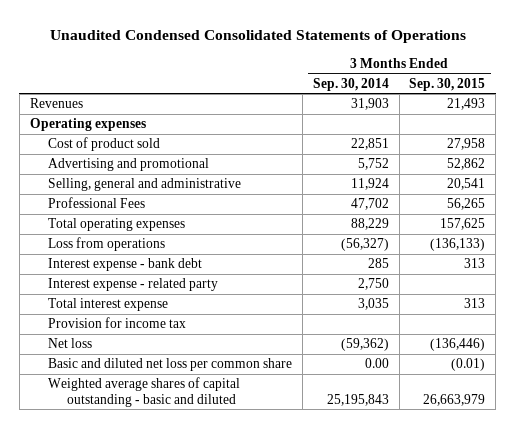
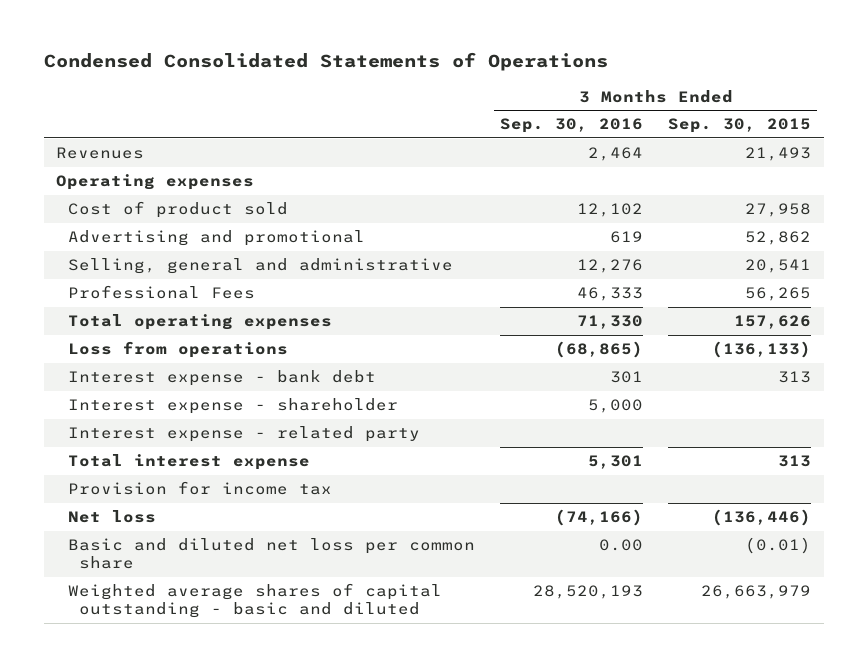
[49,30,466,44] Unaudited Condensed Consolidated Statements of Operations -> [43,52,608,72] Condensed Consolidated Statements of Operations
[312,77,389,91] Sep. 30, 2014 -> none
none -> [499,118,643,134] Sep. 30, 2016
[440,218,486,231] 157,625 -> [734,315,812,330] 157,626
none -> [67,398,398,415] Interest expense - shareholder

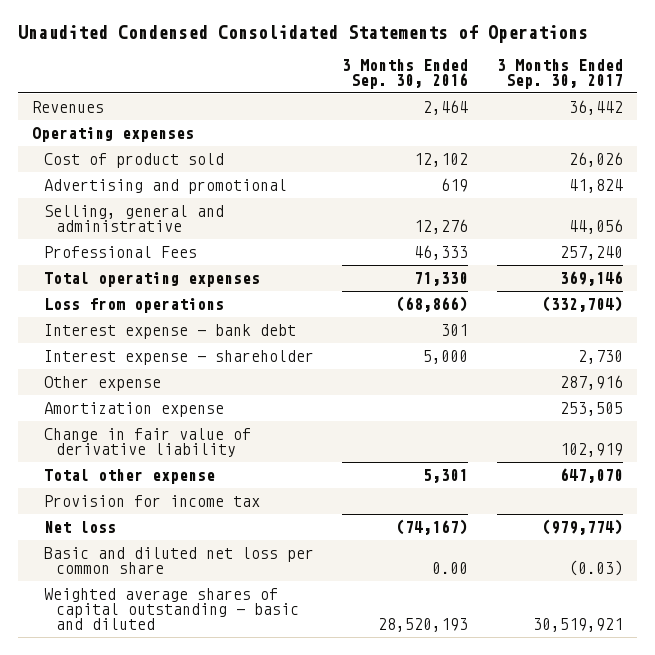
[43,52,608,72] Condensed Consolidated Statements of Operations -> [18,24,589,43] Unaudited Condensed Consolidated Statements of Operations
[668,118,812,134] Sep. 30, 2015 -> none
none -> [496,58,623,89] 3 Months Ended Sep. 30, 2017
[554,341,643,359] (68,865) -> [396,295,469,312] (68,866)
[67,426,420,443] Interest expense - related party -> none
none -> [44,375,162,391] Other expense
none -> [44,401,225,417] Amortization expense
none -> [44,427,252,458] Change in fair value of derivative liability
[67,454,310,471] Total interest expense -> [44,468,216,484] Total other expense
[554,509,643,527] (74,166) -> [396,518,469,535] (74,167)

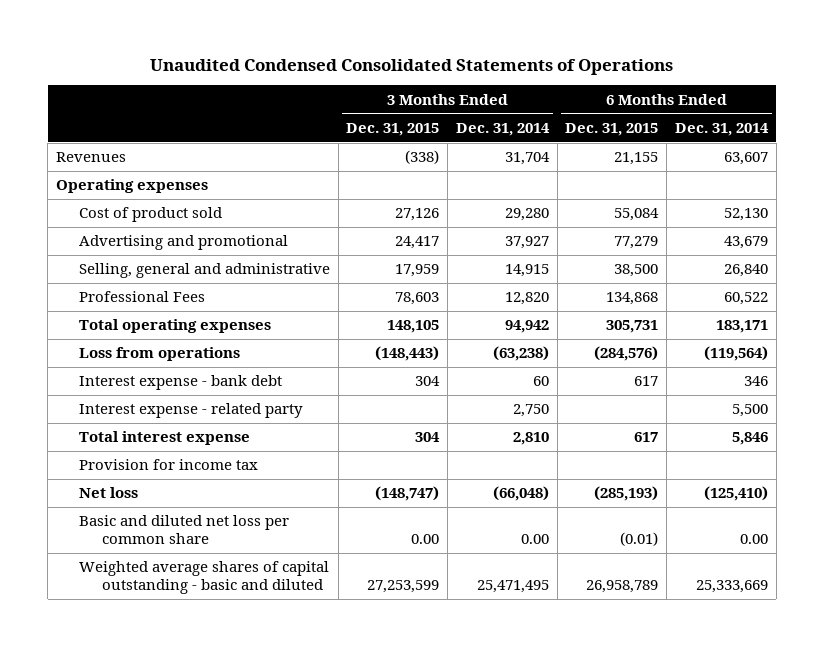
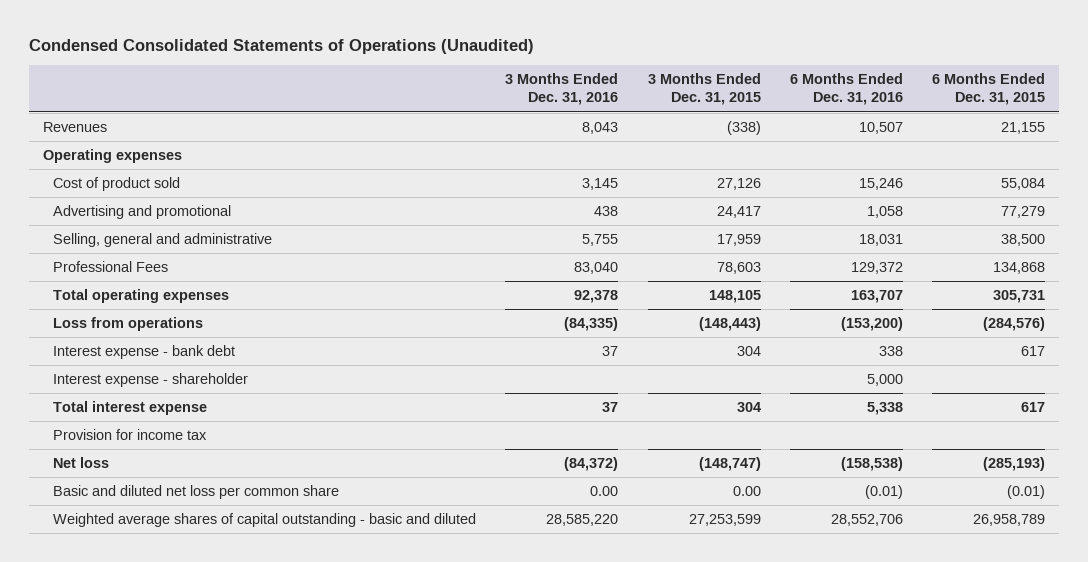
[149,58,673,75] Unaudited Condensed Consolidated Statements of Operations -> [28,38,534,54] Condensed Consolidated Statements of Operations (Unaudited)
[455,122,550,136] Dec. 31, 2014 -> none
[674,122,769,136] Dec. 31, 2014 -> none
none -> [505,73,619,106] 3 Months Ended Dec. 31, 2016
none -> [789,73,903,106] 6 Months Ended Dec. 31, 2016
[78,403,303,419] Interest expense - related party -> [53,373,249,388] Interest expense - shareholder

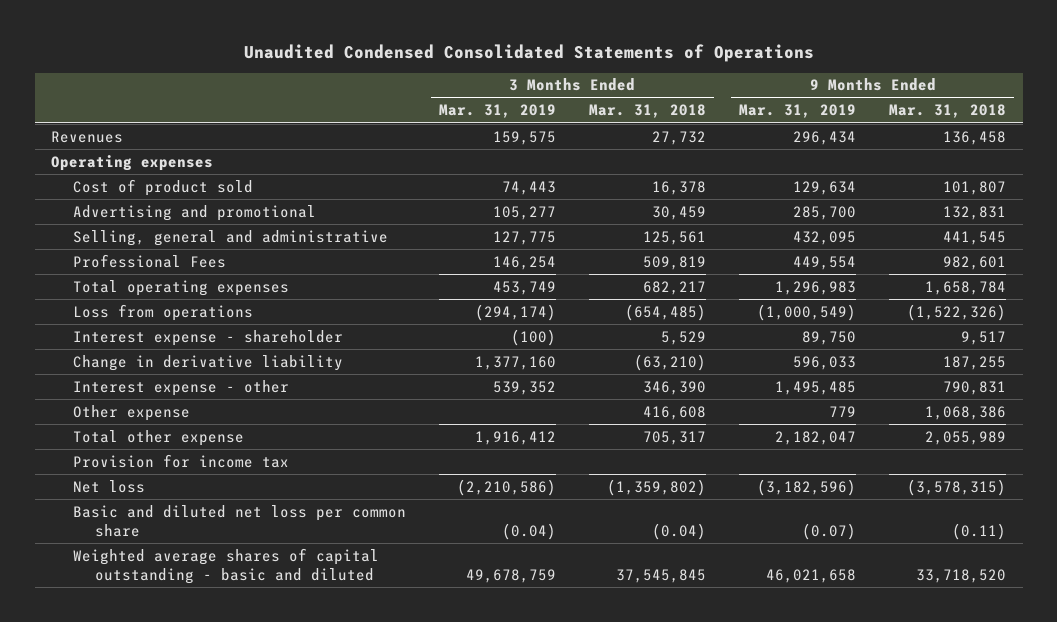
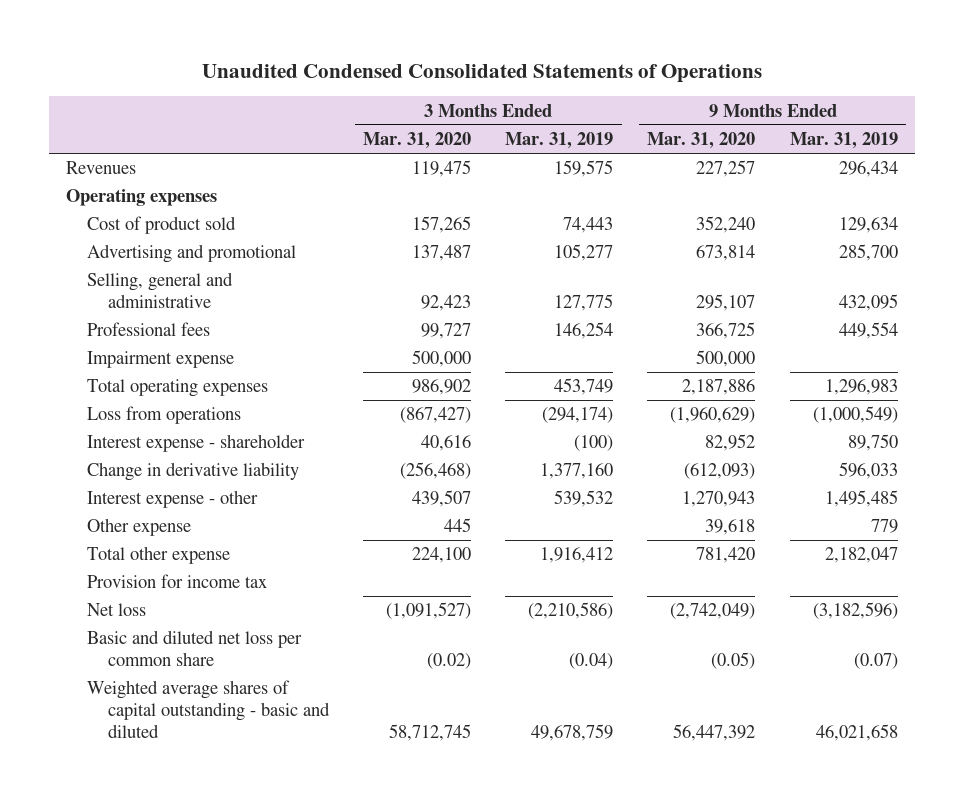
[588,104,706,119] Mar. 31, 2018 -> none
[889,104,1007,119] Mar. 31, 2018 -> none
none -> [363,132,472,150] Mar. 31, 2020
none -> [647,132,756,150] Mar. 31, 2020
[72,253,226,268] Professional Fees -> [87,322,211,337] Professional fees
none -> [87,351,235,369] Impairment expense
[492,380,556,395] 539,352 -> [554,490,614,508] 539,532

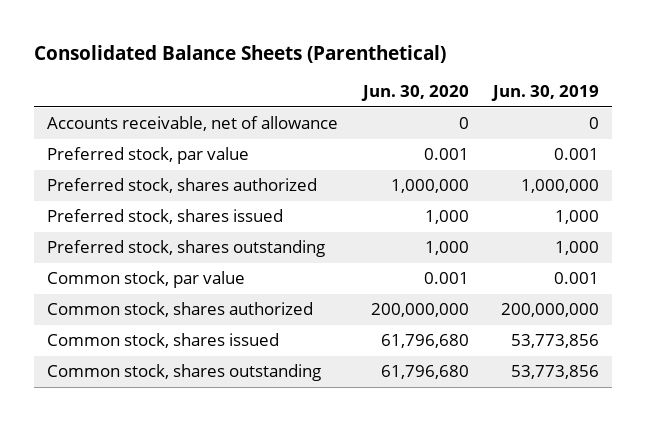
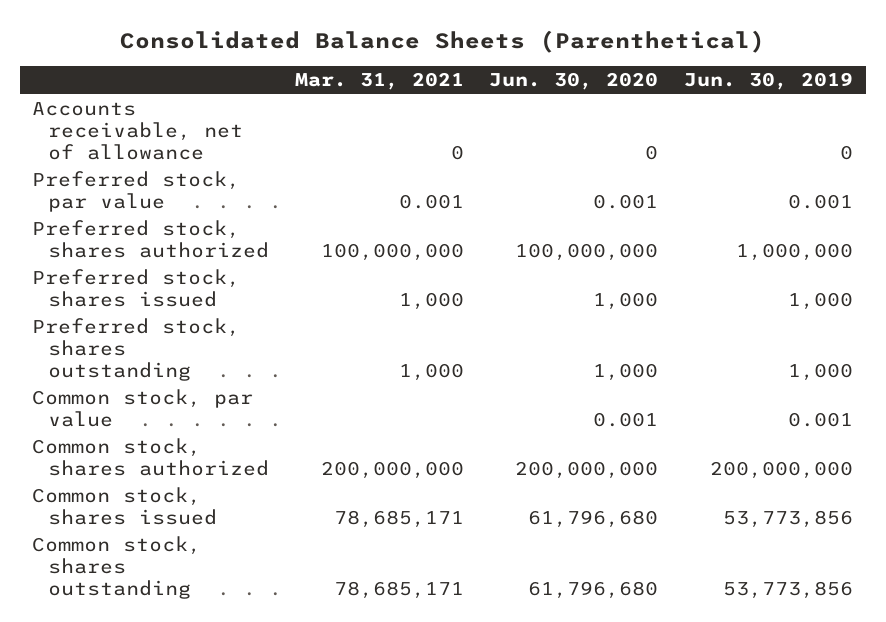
none -> [294,72,464,91] Mar. 31, 2021
[390,179,469,194] 1,000,000 -> [515,243,659,262] 100,000,000

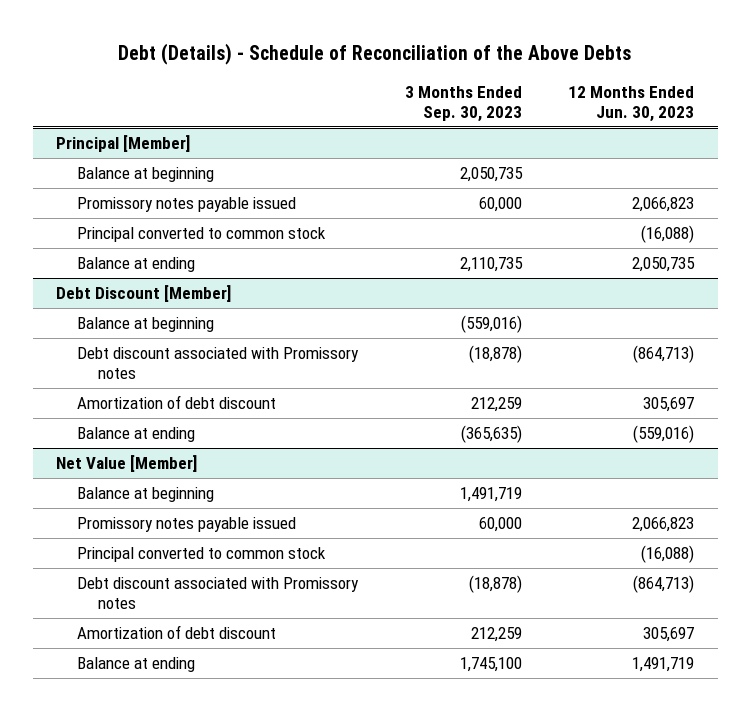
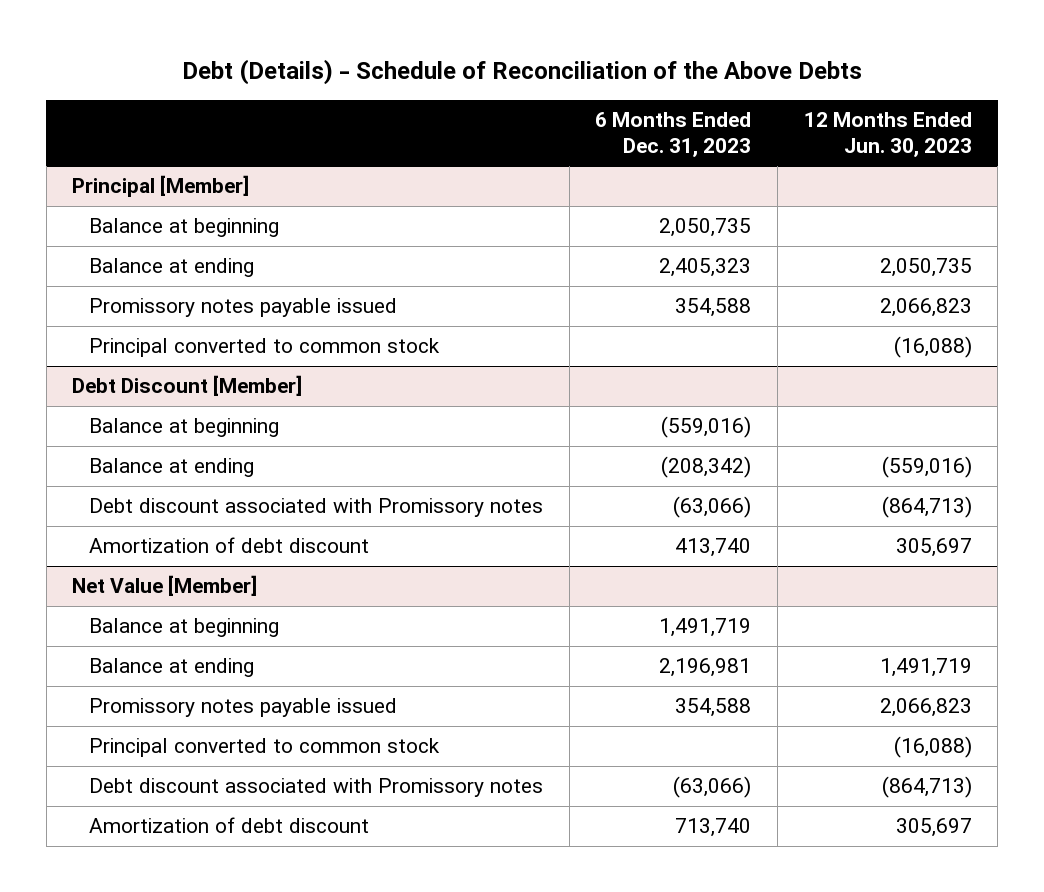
[404,85,522,122] 3 Months Ended Sep. 30, 2023 -> none
none -> [595,111,752,157] 6 Months Ended Dec. 31, 2023
[77,257,196,273] Balance at ending -> [89,258,255,278] Balance at ending
[77,427,196,443] Balance at ending -> [89,458,255,478] Balance at ending
[77,657,196,673] Balance at ending -> [89,658,255,678] Balance at ending

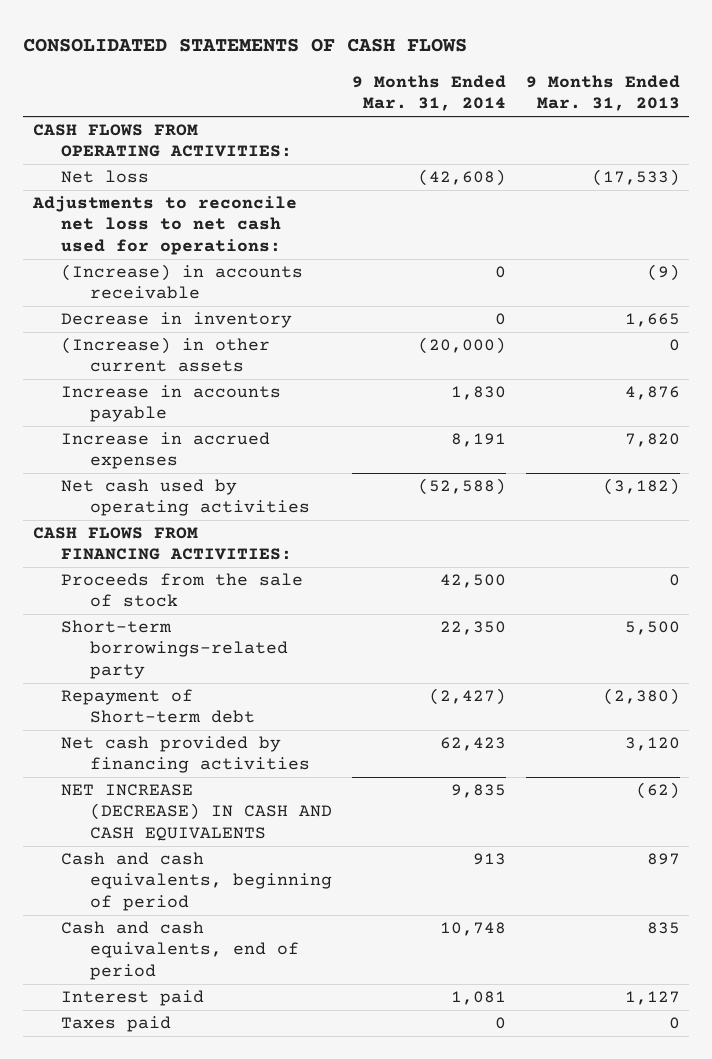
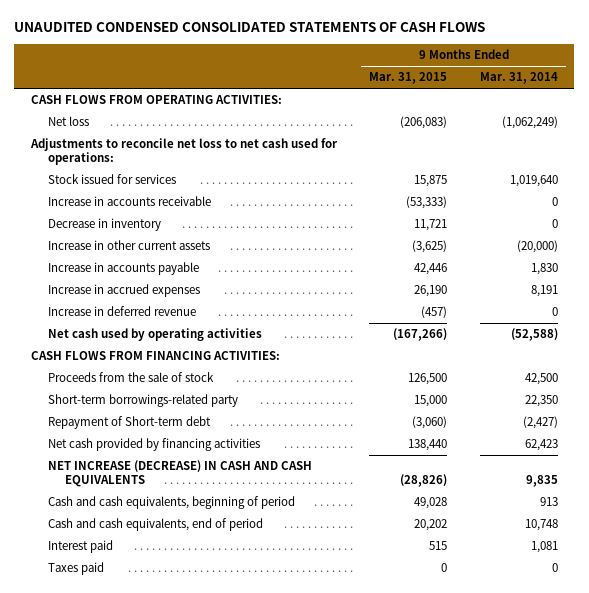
[22,37,467,52] CONSOLIDATED STATEMENTS OF CASH FLOWS -> [14,22,486,33] UNAUDITED CONDENSED CONSOLIDATED STATEMENTS OF CASH FLOWS
[525,75,680,112] 9 Months Ended Mar. 31, 2013 -> none
none -> [369,72,448,85] Mar. 31, 2015
[417,169,506,187] (42,608) -> [502,116,559,130] (1,062,249)
none -> [47,174,176,185] Stock issued for services
[61,264,304,300] (Increase) in accounts receivable -> [47,196,211,207] Increase in accounts receivable
[61,337,271,373] (Increase) in other current assets -> [47,240,210,251] Increase in other current assets
none -> [47,306,196,317] Increase in deferred revenue

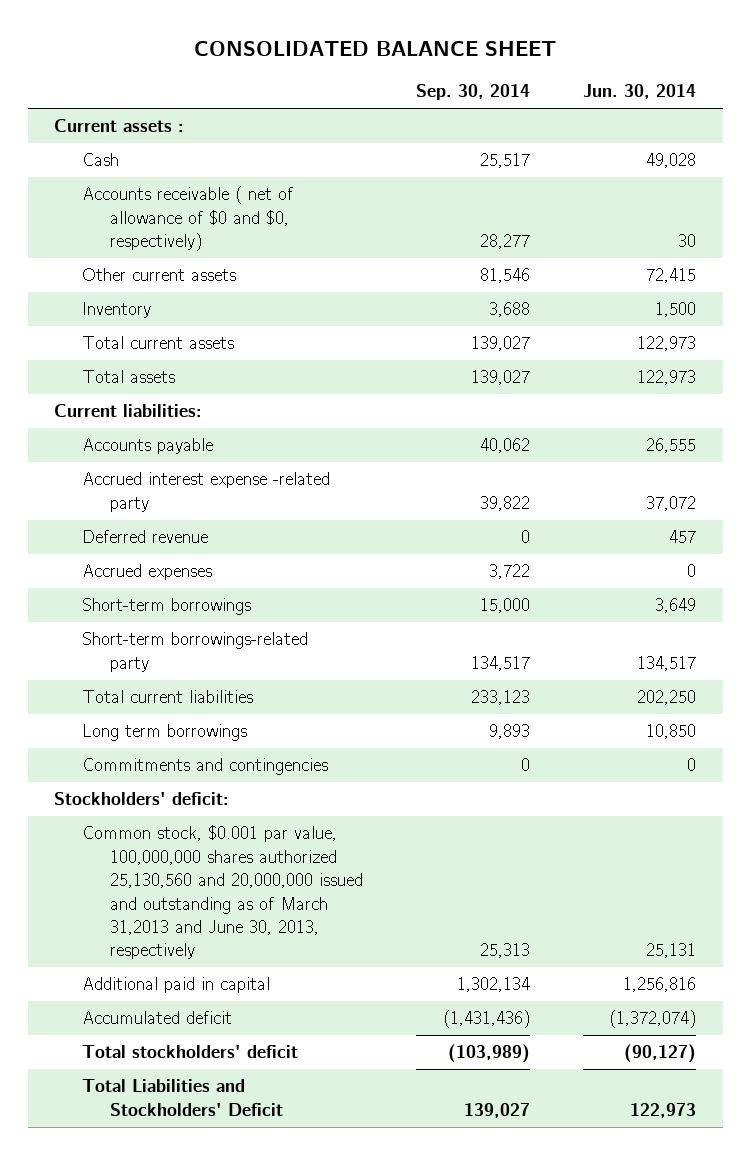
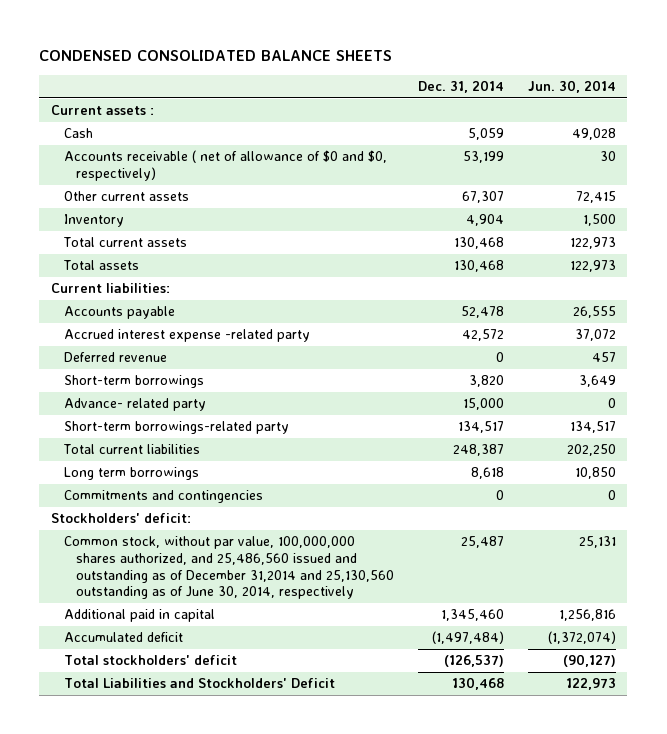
[194,40,557,56] CONSOLIDATED BALANCE SHEET -> [39,49,393,61] CONDENSED CONSOLIDATED BALANCE SHEETS
[416,84,531,101] Sep. 30, 2014 -> none
none -> [417,80,504,94] Dec. 31, 2014
[82,564,213,581] Accrued expenses -> none
none -> [63,398,206,412] Advance- related party
[82,825,364,960] Common stock, $0.001 par value, 100,000,000 shares authorized 25,130,560 and 20,000,000 issued and outstanding as of March 31,2013 and June 30, 2013, respectively -> [63,536,395,600] Common stock, without par value, 100,000,000 shares authorized, and 25,486,560 issued and outstanding as of December 31,2014 and 25,130,560 outstanding as of June 30, 2014, respectively

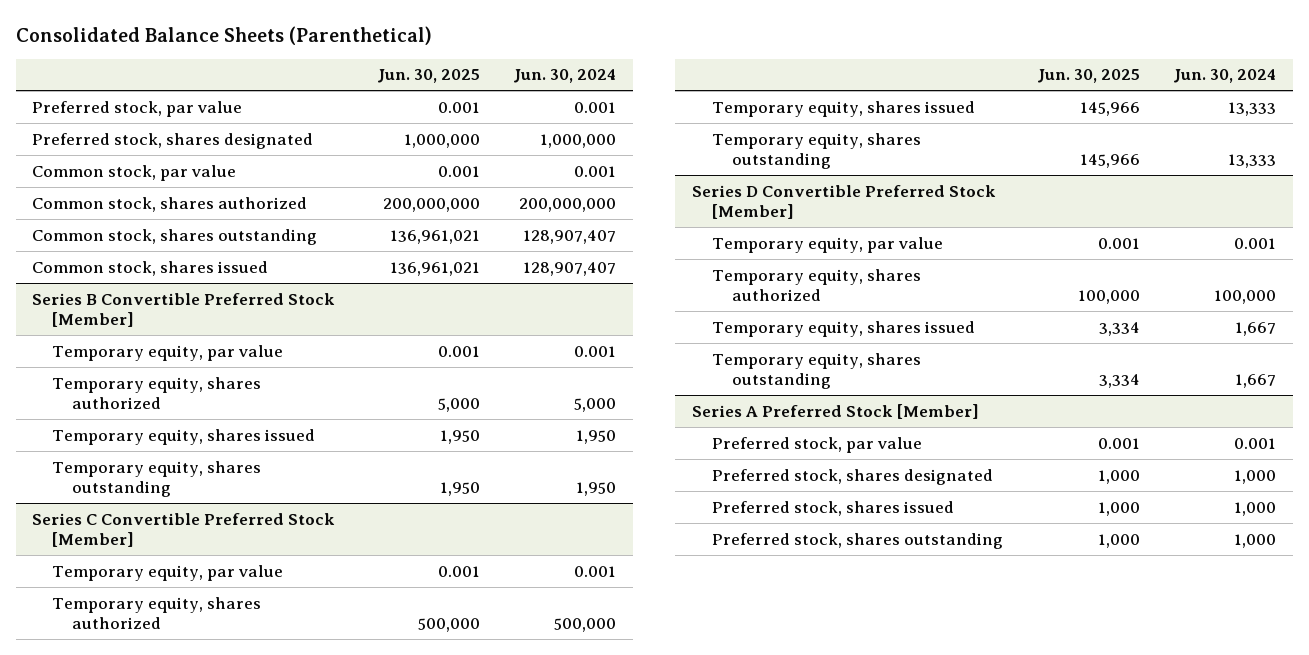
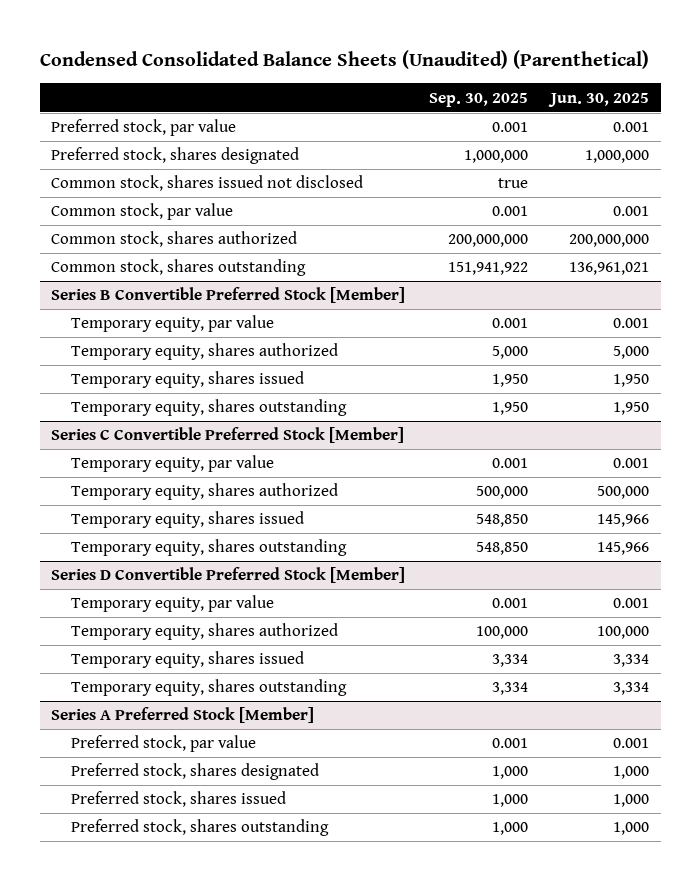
[15,25,432,45] Consolidated Balance Sheets (Parenthetical) -> [39,50,649,70] Condensed Consolidated Balance Sheets (Unaudited) (Parenthetical)
[513,69,617,84] Jun. 30, 2024 -> none
none -> [428,92,528,107] Sep. 30, 2025
none -> [51,175,364,192] Common stock, shares issued not disclosed
[32,260,269,276] Common stock, shares issued -> none

